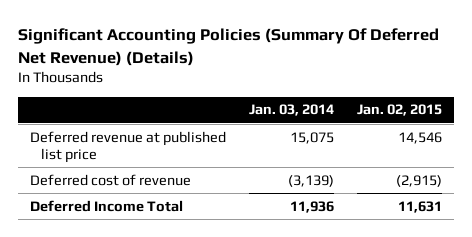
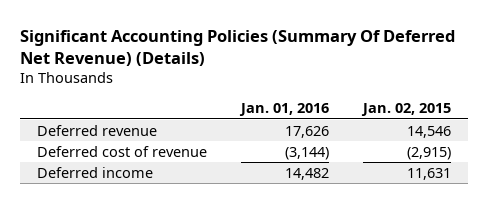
[248,104,334,117] Jan. 03, 2014 -> none
none -> [239,103,330,117] Jan. 01, 2016
[29,130,226,163] Deferred revenue at published list price -> [36,124,157,136] Deferred revenue
[29,199,183,212] Deferred Income Total -> [36,166,153,178] Deferred income

